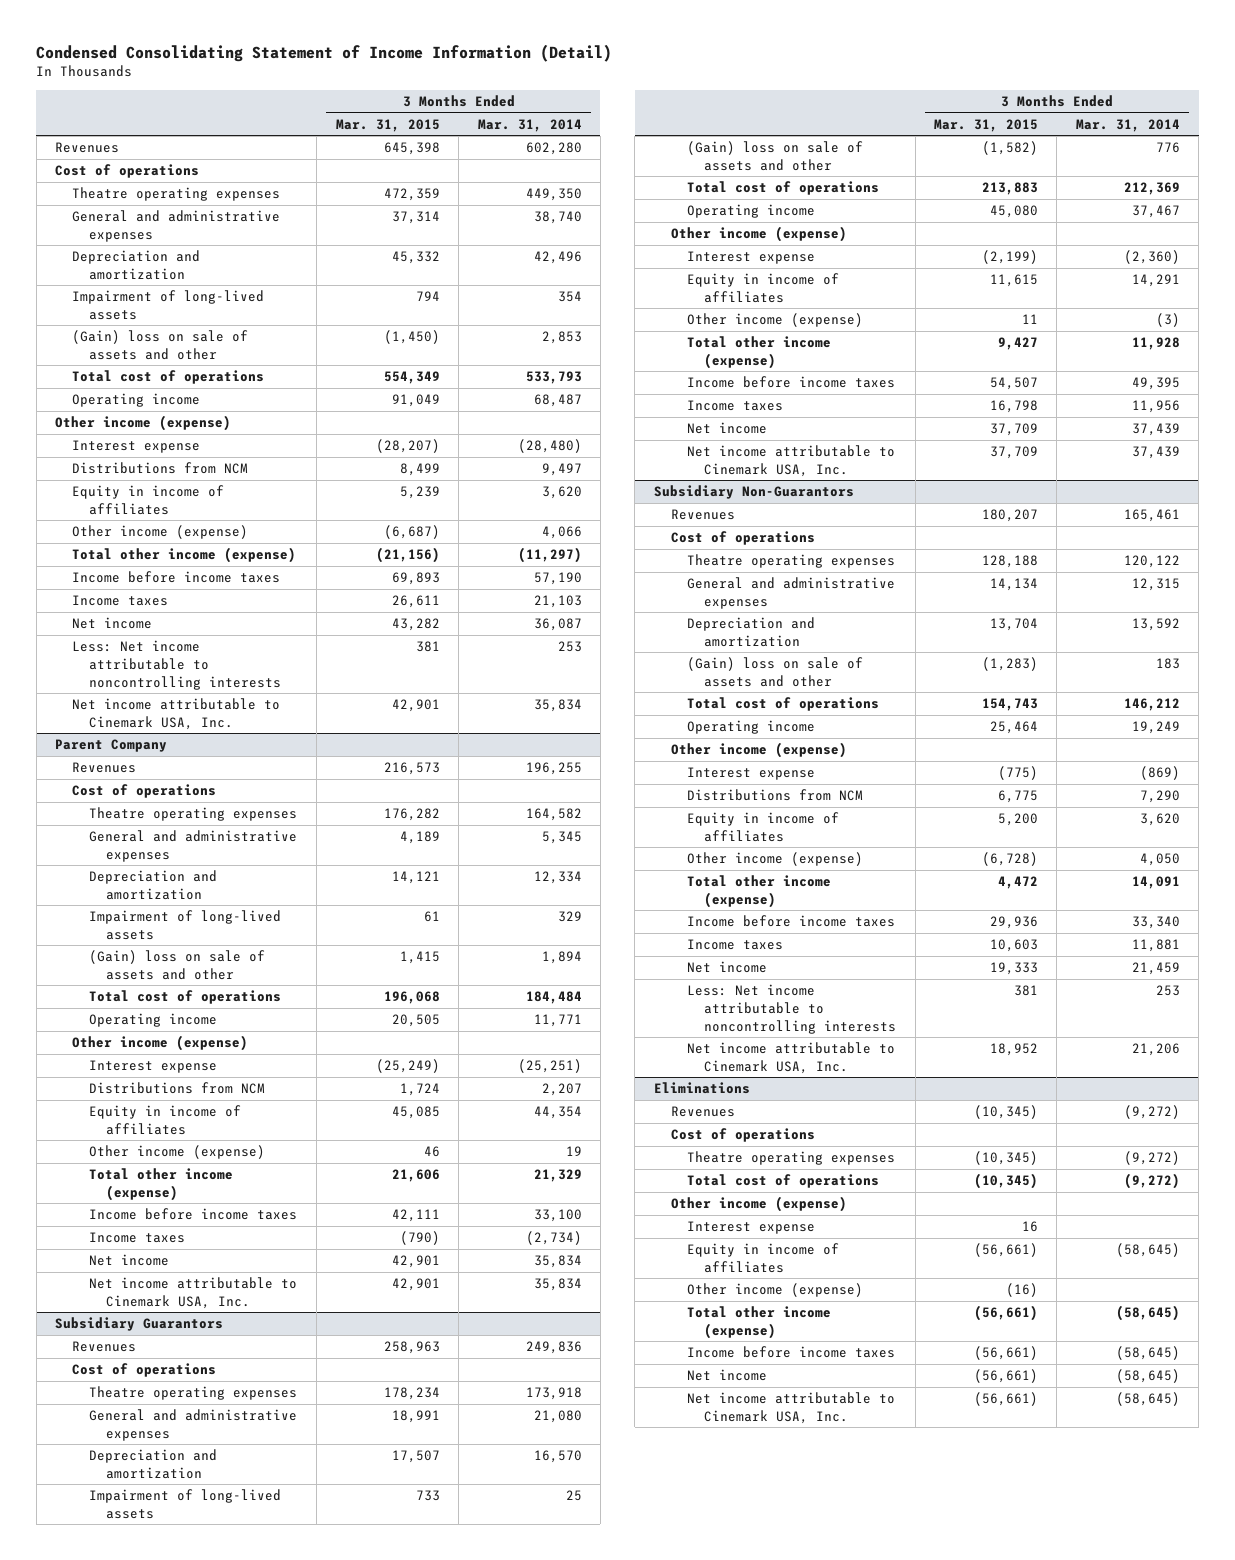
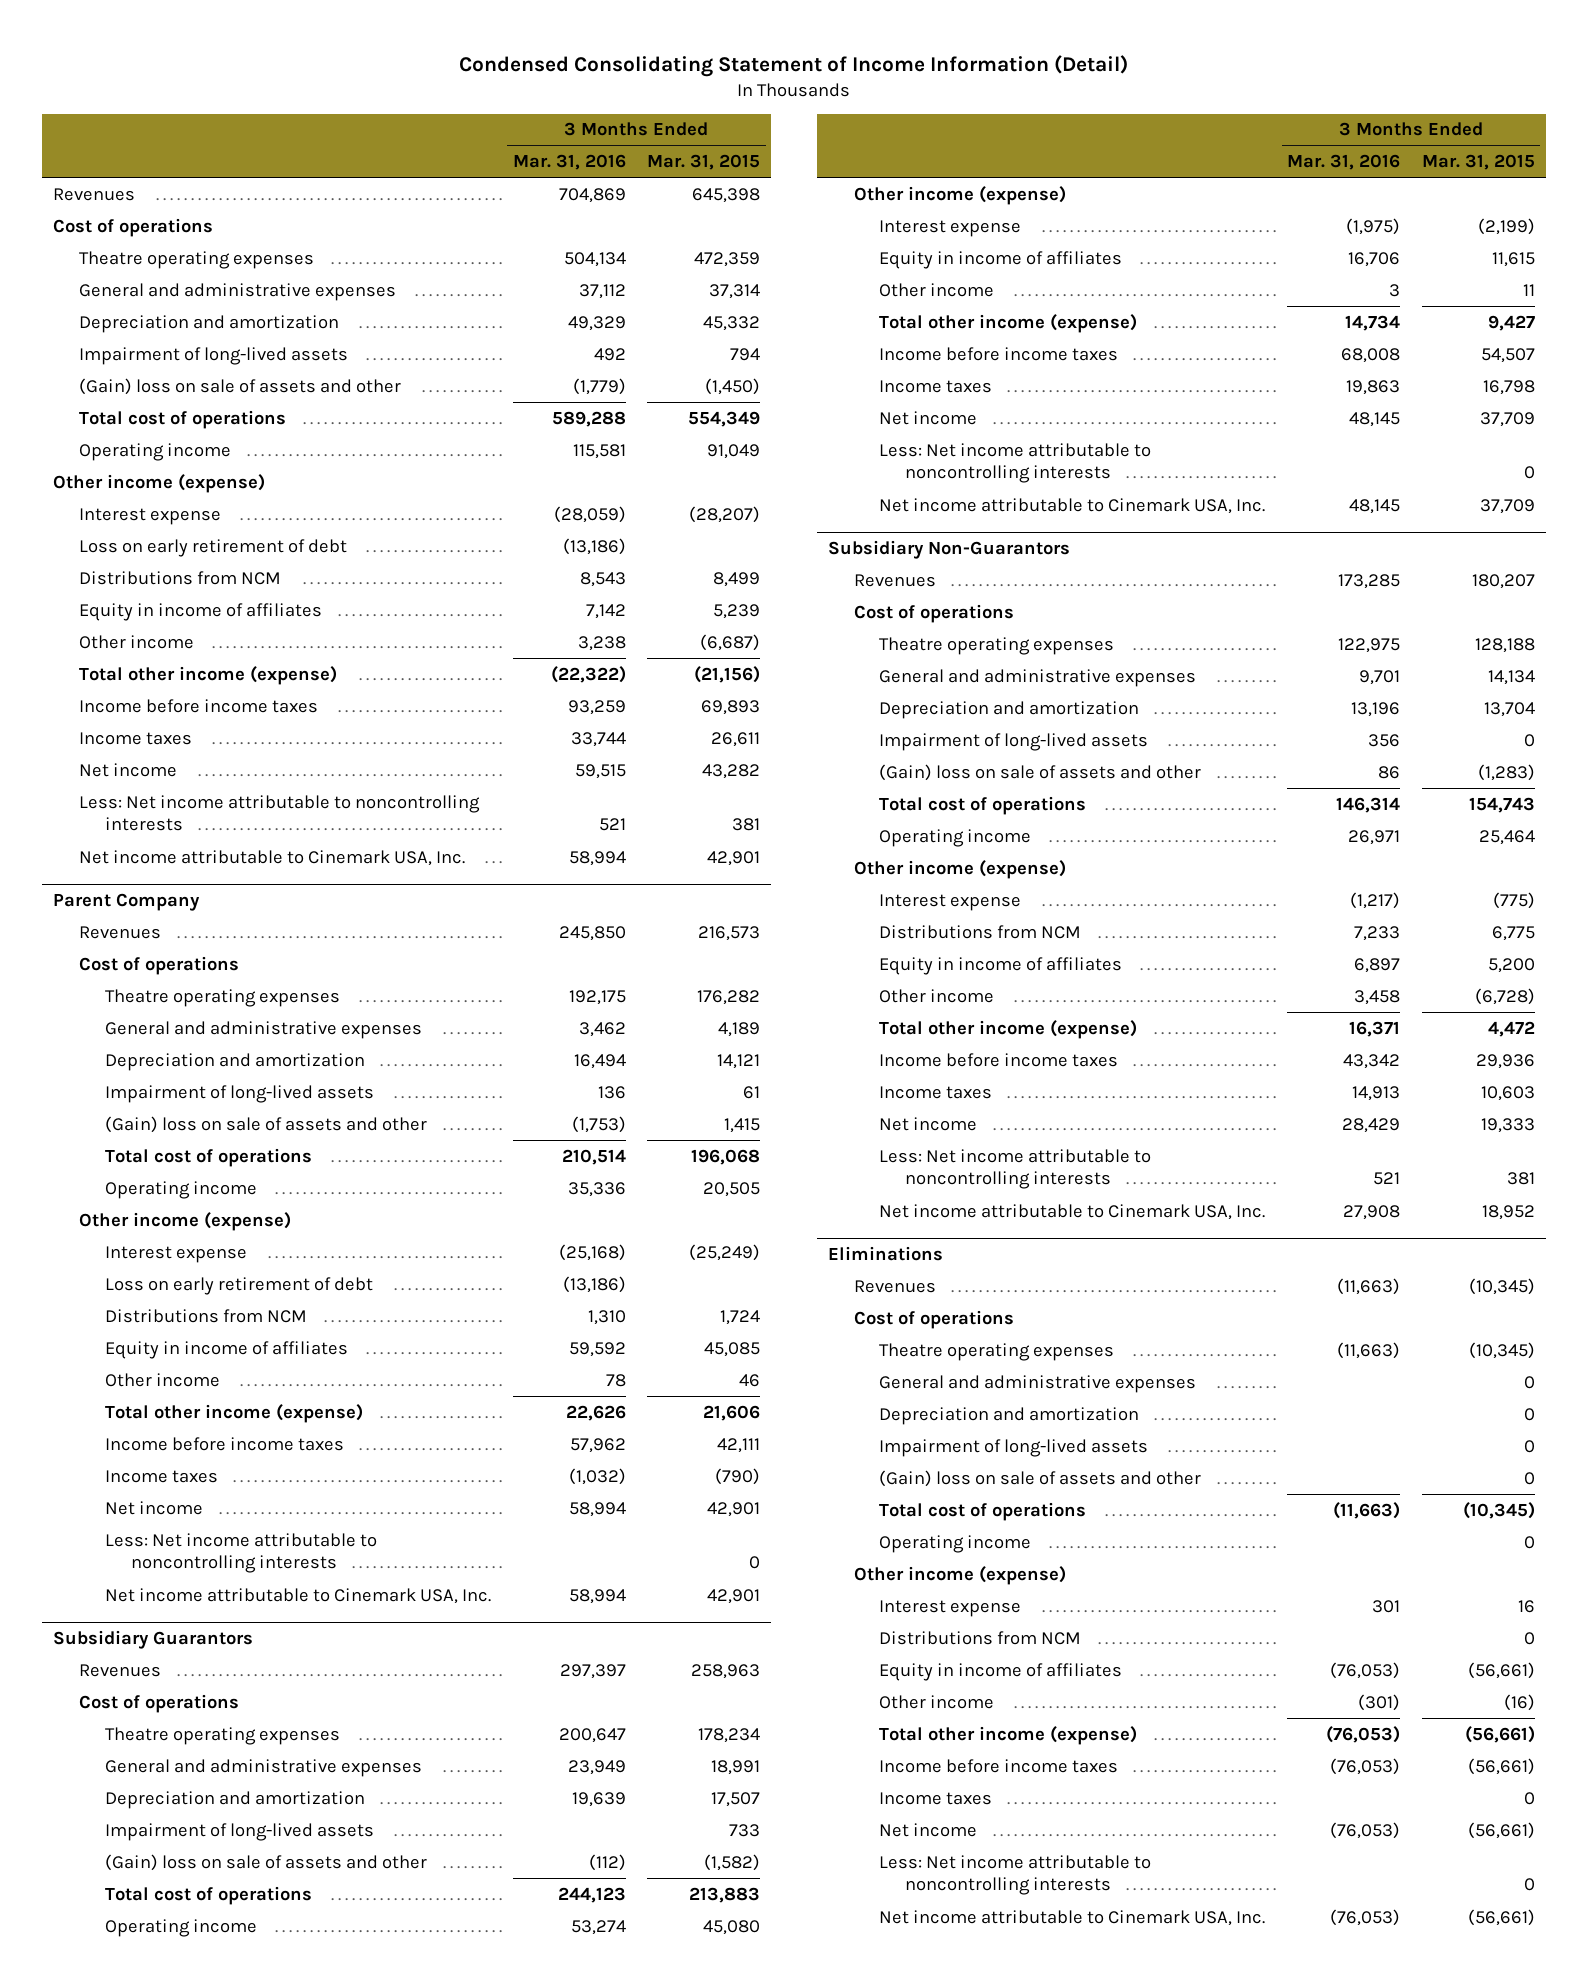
[477,118,582,132] Mar. 31, 2014 -> none
none -> [512,154,626,171] Mar. 31, 2016
none -> [79,538,348,557] Loss on early retirement of debt
[72,525,249,540] Other income (expense) -> [79,634,195,649] Other income
none -> [104,1276,373,1295] Loss on early retirement of debt
[89,1145,266,1160] Other income (expense) -> [104,1372,220,1387] Other income
none -> [104,1532,377,1574] Less: Net income attributable to noncontrolling interests
[687,313,864,328] Other income (expense) -> [879,282,995,297] Other income
none -> [879,442,1152,484] Less: Net income attributable to noncontrolling interests
none -> [879,732,1149,751] Impairment of long-lived assets
[687,852,864,867] Other income (expense) -> [879,988,995,1003] Other income
none -> [879,1374,1197,1393] General and administrative expenses
none -> [879,1406,1140,1425] Depreciation and amortization
none -> [879,1438,1149,1457] Impairment of long-lived assets
none -> [879,1469,1202,1487] (Gain) loss on sale of assets and other
none -> [879,1534,1032,1553] Operating income
none -> [879,1630,1082,1645] Distributions from NCM
[687,1283,864,1298] Other income (expense) -> [879,1694,995,1709] Other income
none -> [879,1791,993,1805] Income taxes
none -> [879,1854,1152,1896] Less: Net income attributable to noncontrolling interests

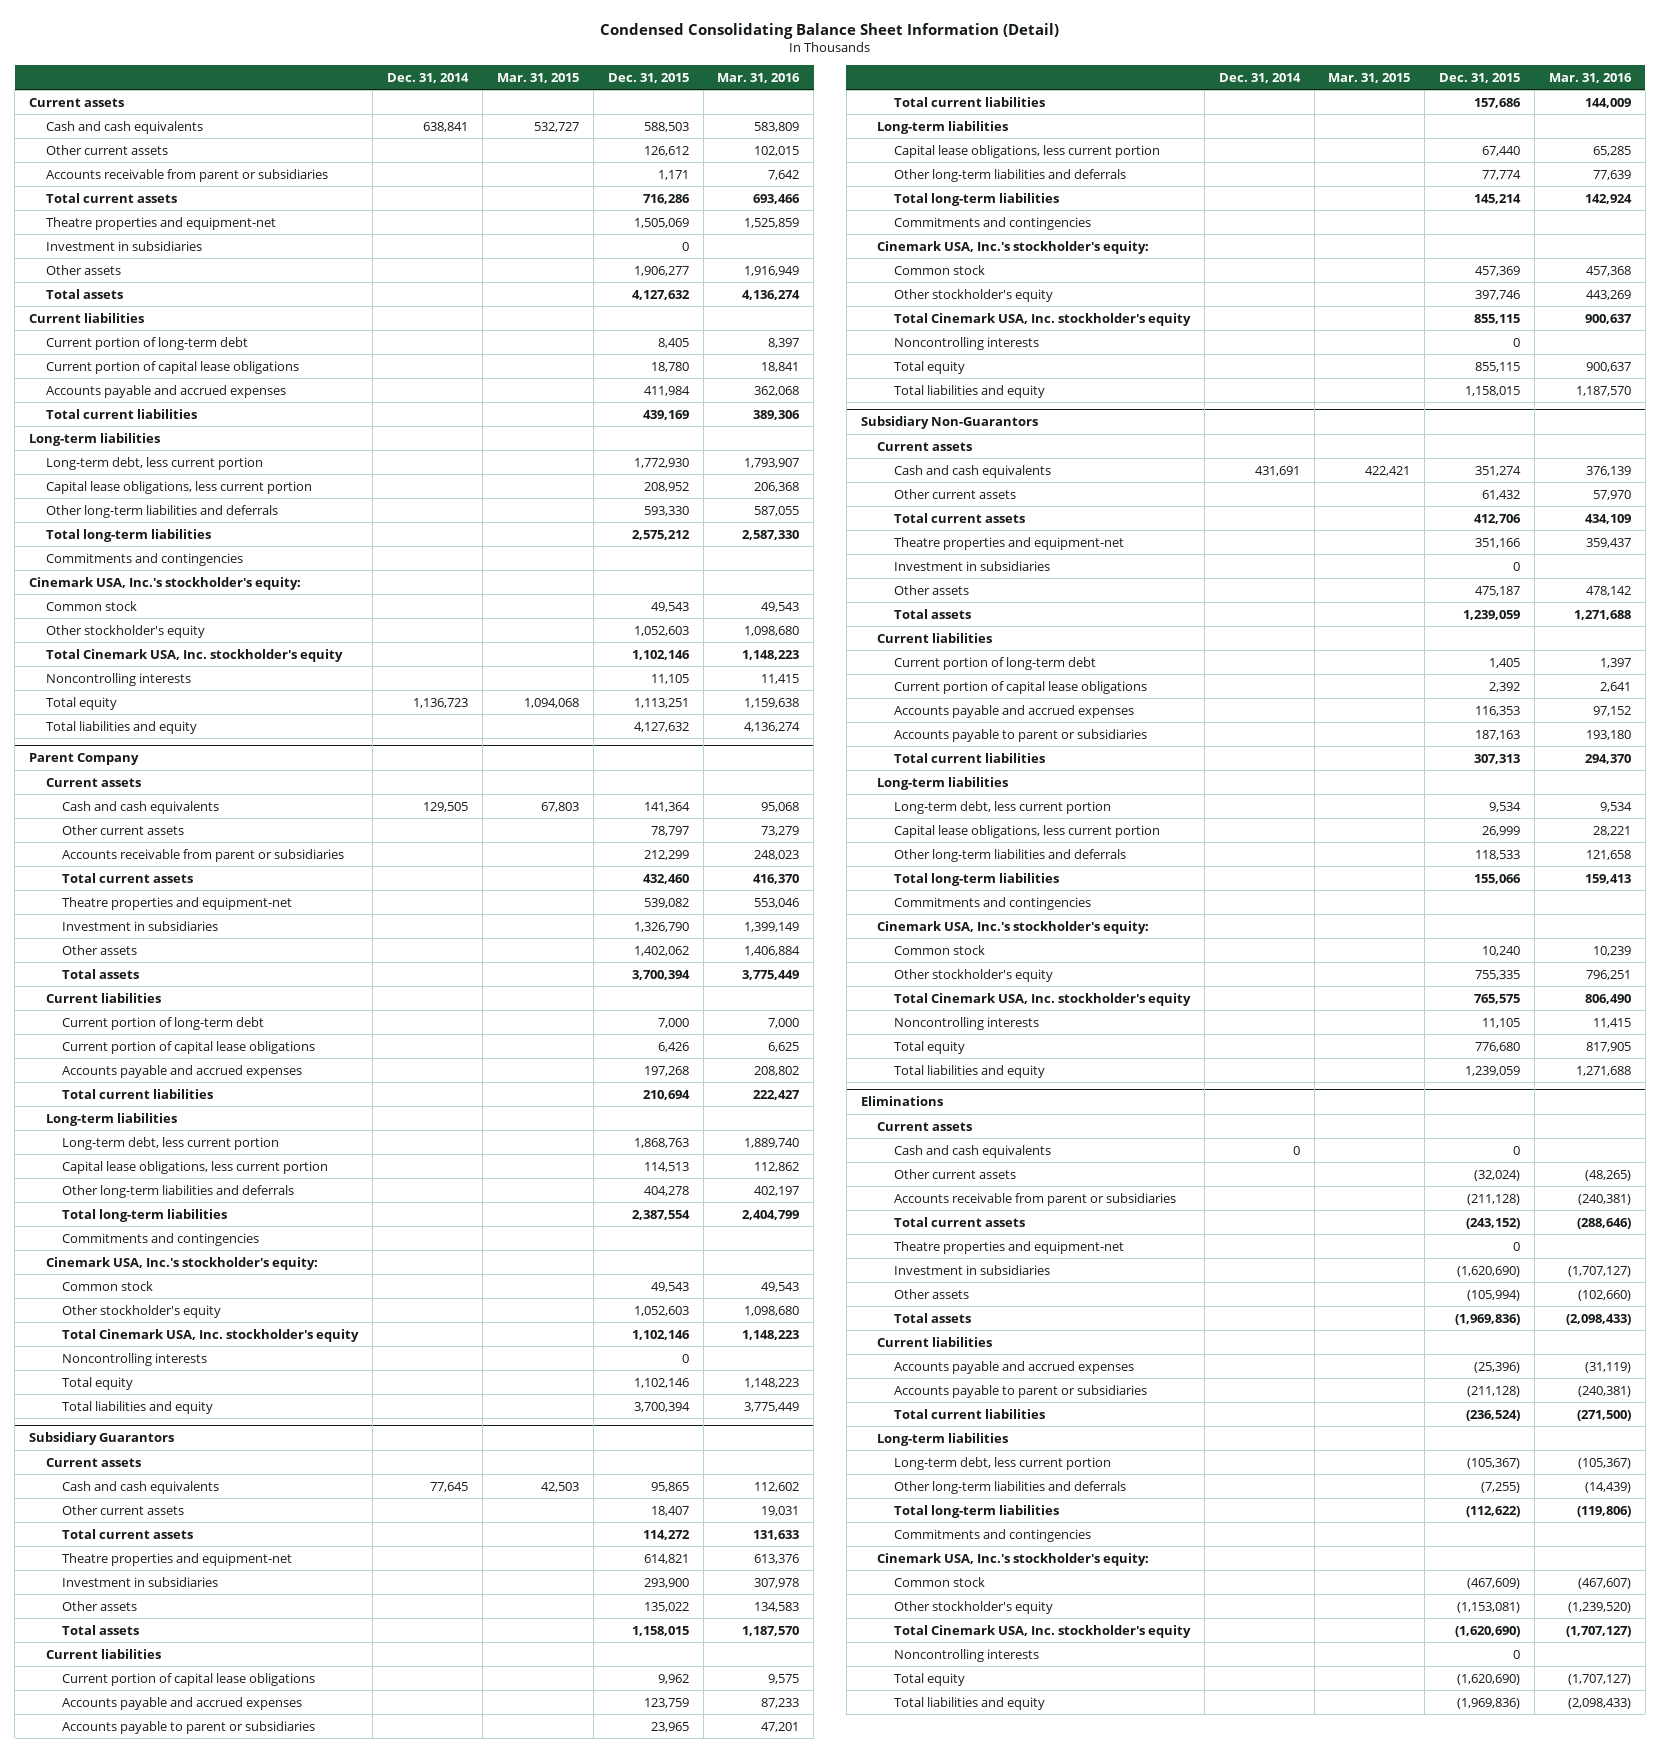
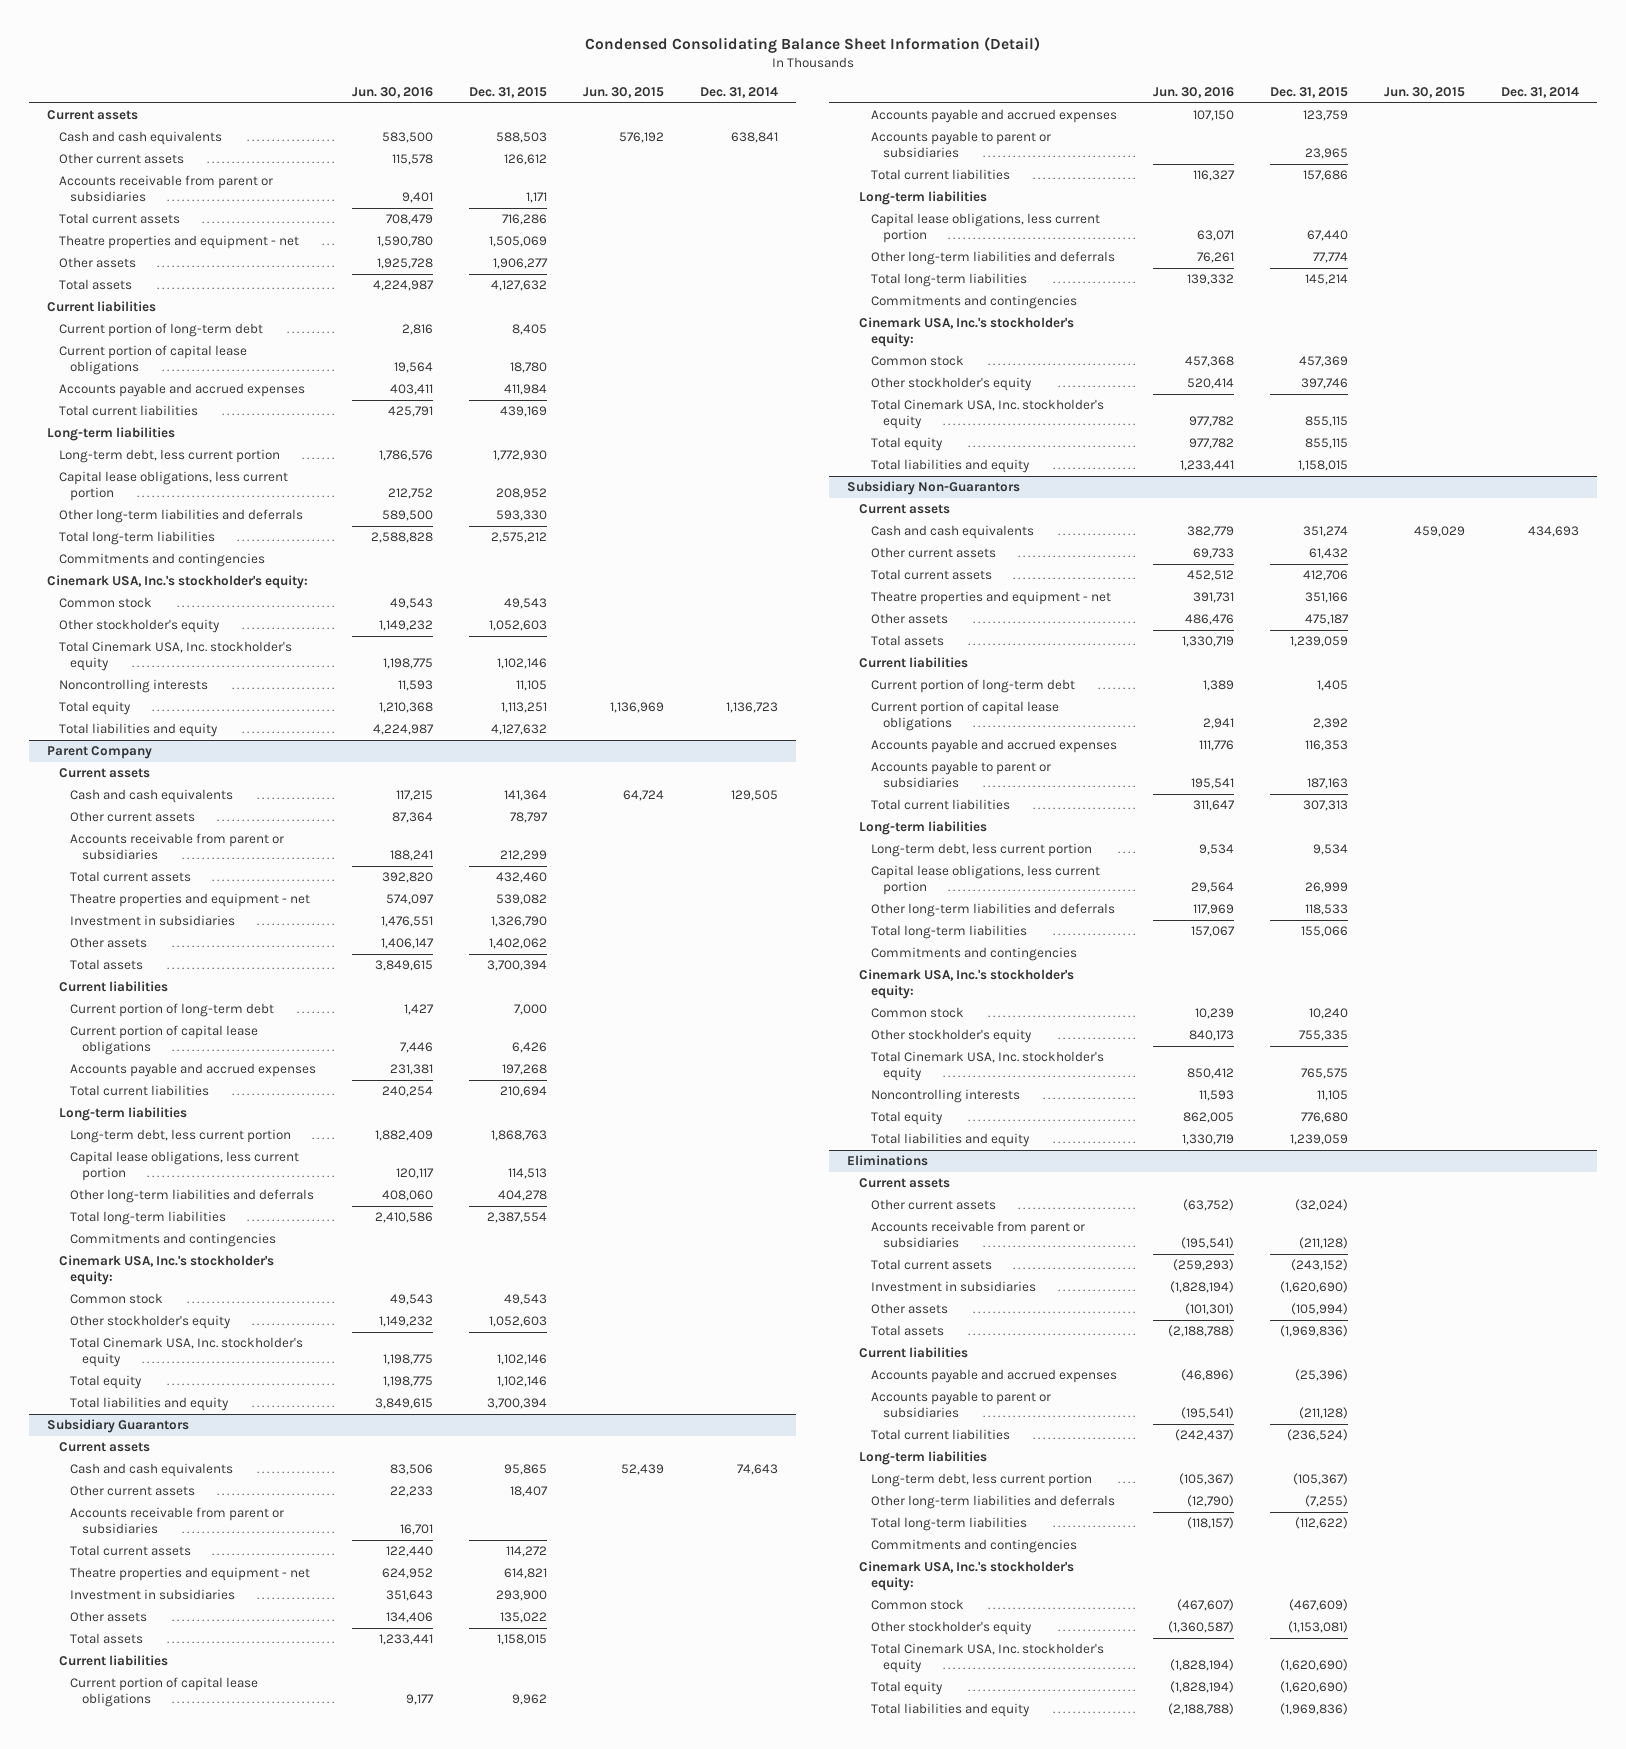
[496,72,579,83] Mar. 31, 2015 -> none
[717,72,801,83] Mar. 31, 2016 -> none
none -> [352,86,434,98] Jun. 30, 2016
none -> [583,86,665,98] Jun. 30, 2015
[45,240,202,251] Investment in subsidiaries -> none
[45,216,276,230] Theatre properties and equipment-net -> [58,235,299,250] Theatre properties and equipment - net
[62,896,293,910] Theatre properties and equipment-net -> [70,893,311,908] Theatre properties and equipment - net
[62,1352,208,1366] Noncontrolling interests -> none
[430,1481,469,1492] 77,645 -> [737,1464,779,1476] 74,643
none -> [70,1507,285,1535] Accounts receivable from parent or subsidiaries
[62,1552,293,1566] Theatre properties and equipment-net -> [70,1567,311,1582] Theatre properties and equipment - net
[893,336,1039,350] Noncontrolling interests -> none
[1254,465,1300,476] 431,691 -> [1527,526,1579,538] 434,693
[893,560,1050,571] Investment in subsidiaries -> none
[893,536,1124,550] Theatre properties and equipment-net -> [870,591,1111,606] Theatre properties and equipment - net
[893,1144,1051,1158] Cash and cash equivalents -> none
[893,1240,1124,1254] Theatre properties and equipment-net -> none
[893,1648,1039,1662] Noncontrolling interests -> none

